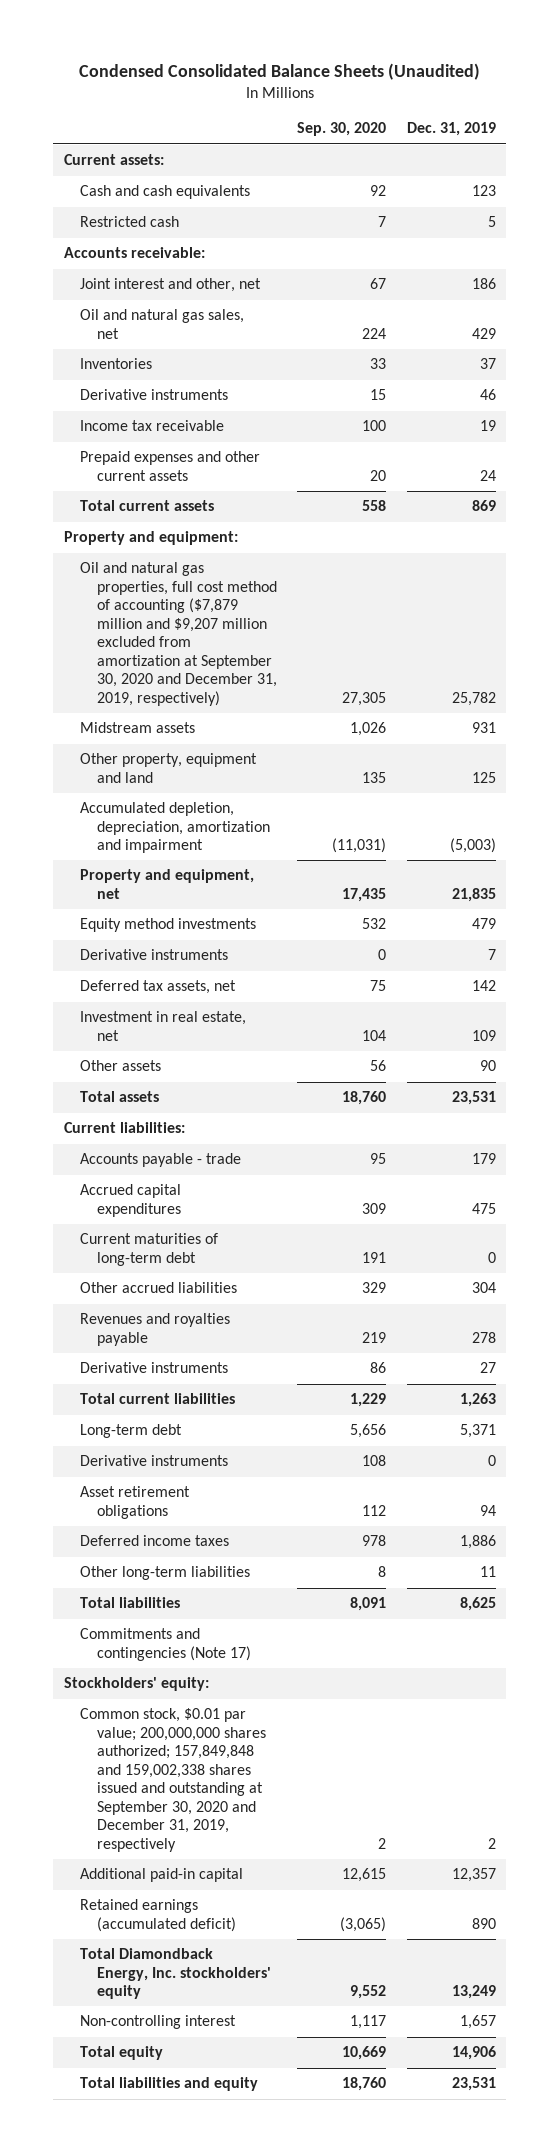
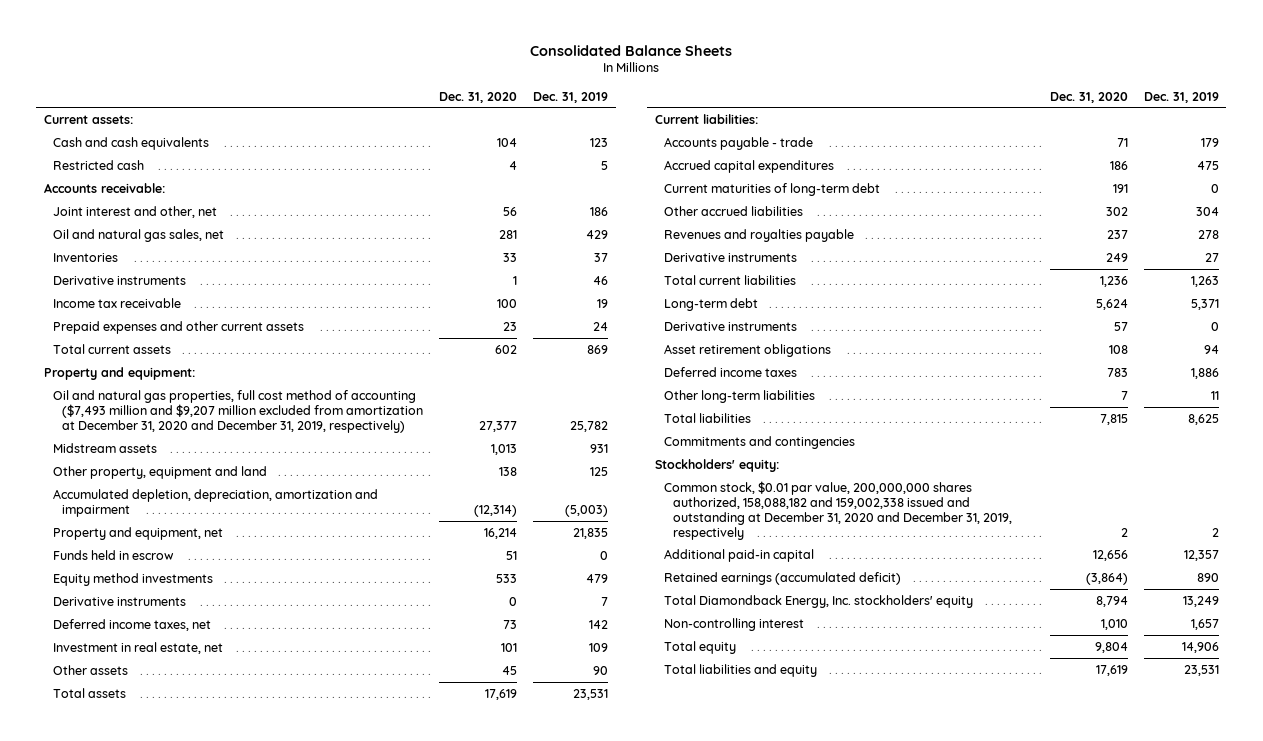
[78,63,480,81] Condensed Consolidated Balance Sheets (Unaudited) -> [530,44,733,56] Consolidated Balance Sheets
[297,122,387,137] Sep. 30, 2020 -> none
none -> [439,91,518,103] Dec. 31, 2020
[80,562,277,706] Oil and natural gas properties, full cost method of accounting ($7,879 million and $9,207 million excluded from amortization at September 30, 2020 and December 31, 2019, respectively) -> [53,389,424,433] Oil and natural gas properties, full cost method of accounting ($7,493 million and $9,207 million excluded from amortization at December 31, 2020 and December 31, 2019, respectively)
none -> [53,549,175,560] Funds held in escrow
[80,980,237,995] Deferred tax assets, net -> [53,618,212,631] Deferred income taxes, net
[80,1628,251,1661] Commitments and contingencies (Note 17) -> [663,435,855,449] Commitments and contingencies
[80,1708,266,1852] Common stock, $0.01 par value; 200,000,000 shares authorized; 157,849,848 and 159,002,338 shares issued and outstanding at September 30, 2020 and December 31, 2019, respectively -> [663,480,1013,540] Common stock, $0.01 par value, 200,000,000 shares authorized, 158,088,182 and 159,002,338 issued and outstanding at December 31, 2020 and December 31, 2019, respectively

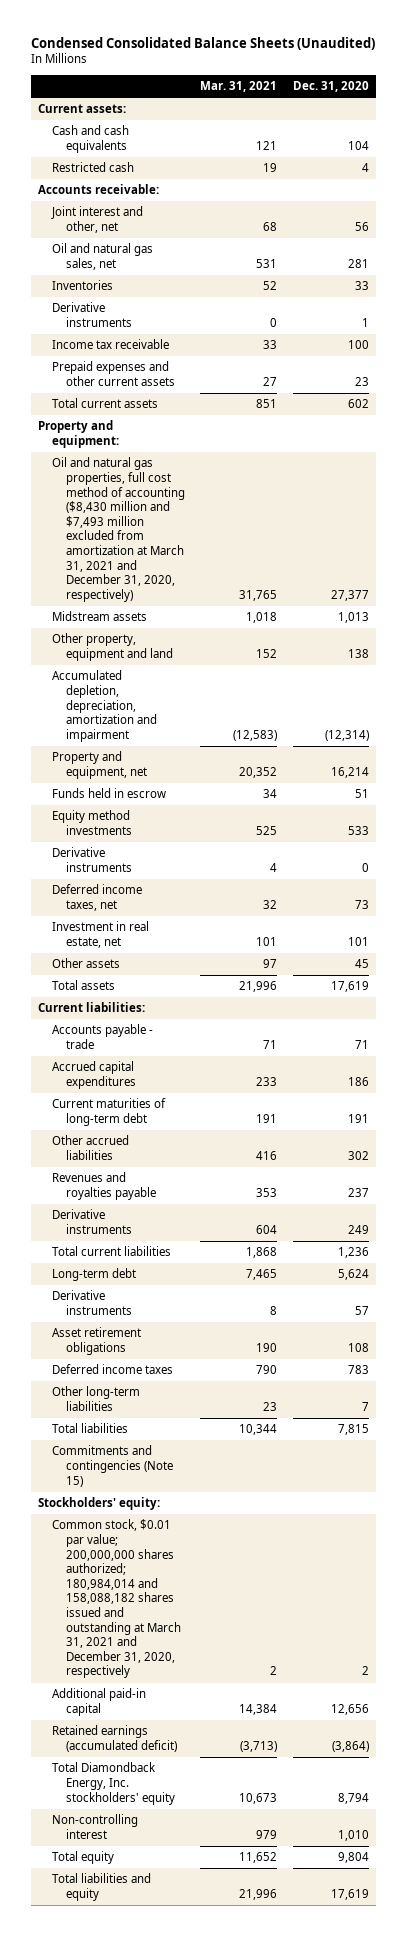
[530,44,733,56] Consolidated Balance Sheets -> [30,37,375,51] Condensed Consolidated Balance Sheets (Unaudited)
[533,91,609,103] Dec. 31, 2019 -> none
none -> [200,81,278,93] Mar. 31, 2021
[53,389,424,433] Oil and natural gas properties, full cost method of accounting ($7,493 million and $9,207 million excluded from amortization at December 31, 2020 and December 31, 2019, respectively) -> [52,457,186,602] Oil and natural gas properties, full cost method of accounting ($8,430 million and $7,493 million excluded from amortization at March 31, 2021 and December 31, 2020, respectively)
[663,435,855,449] Commitments and contingencies -> [52,1445,174,1487] Commitments and contingencies (Note 15)
[663,480,1013,540] Common stock, $0.01 par value, 200,000,000 shares authorized, 158,088,182 and 159,002,338 issued and outstanding at December 31, 2020 and December 31, 2019, respectively -> [52,1519,182,1679] Common stock, $0.01 par value; 200,000,000 shares authorized; 180,984,014 and 158,088,182 shares issued and outstanding at March 31, 2021 and December 31, 2020, respectively

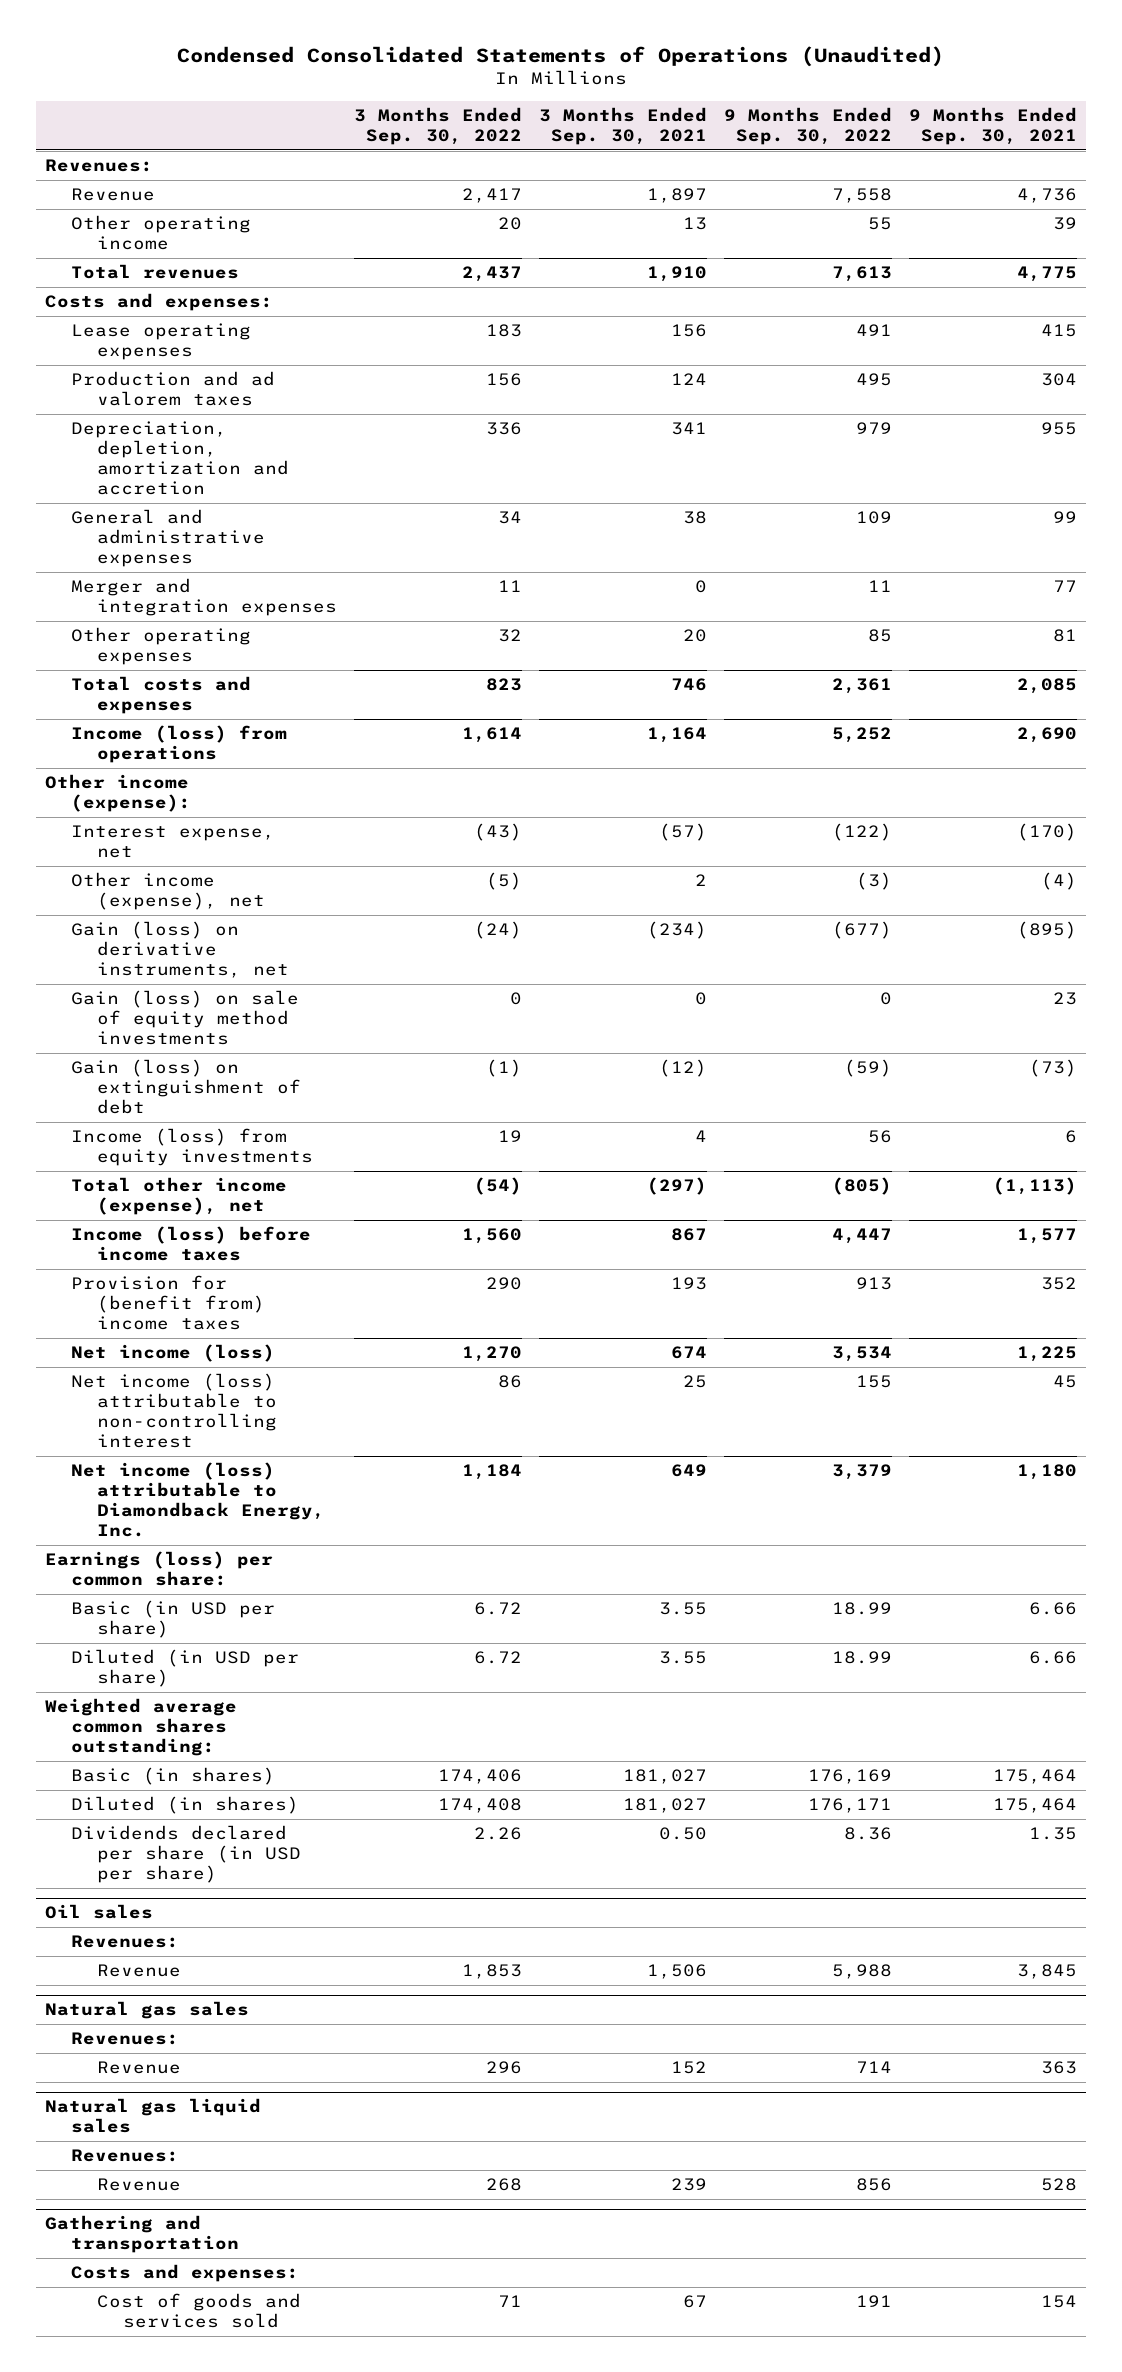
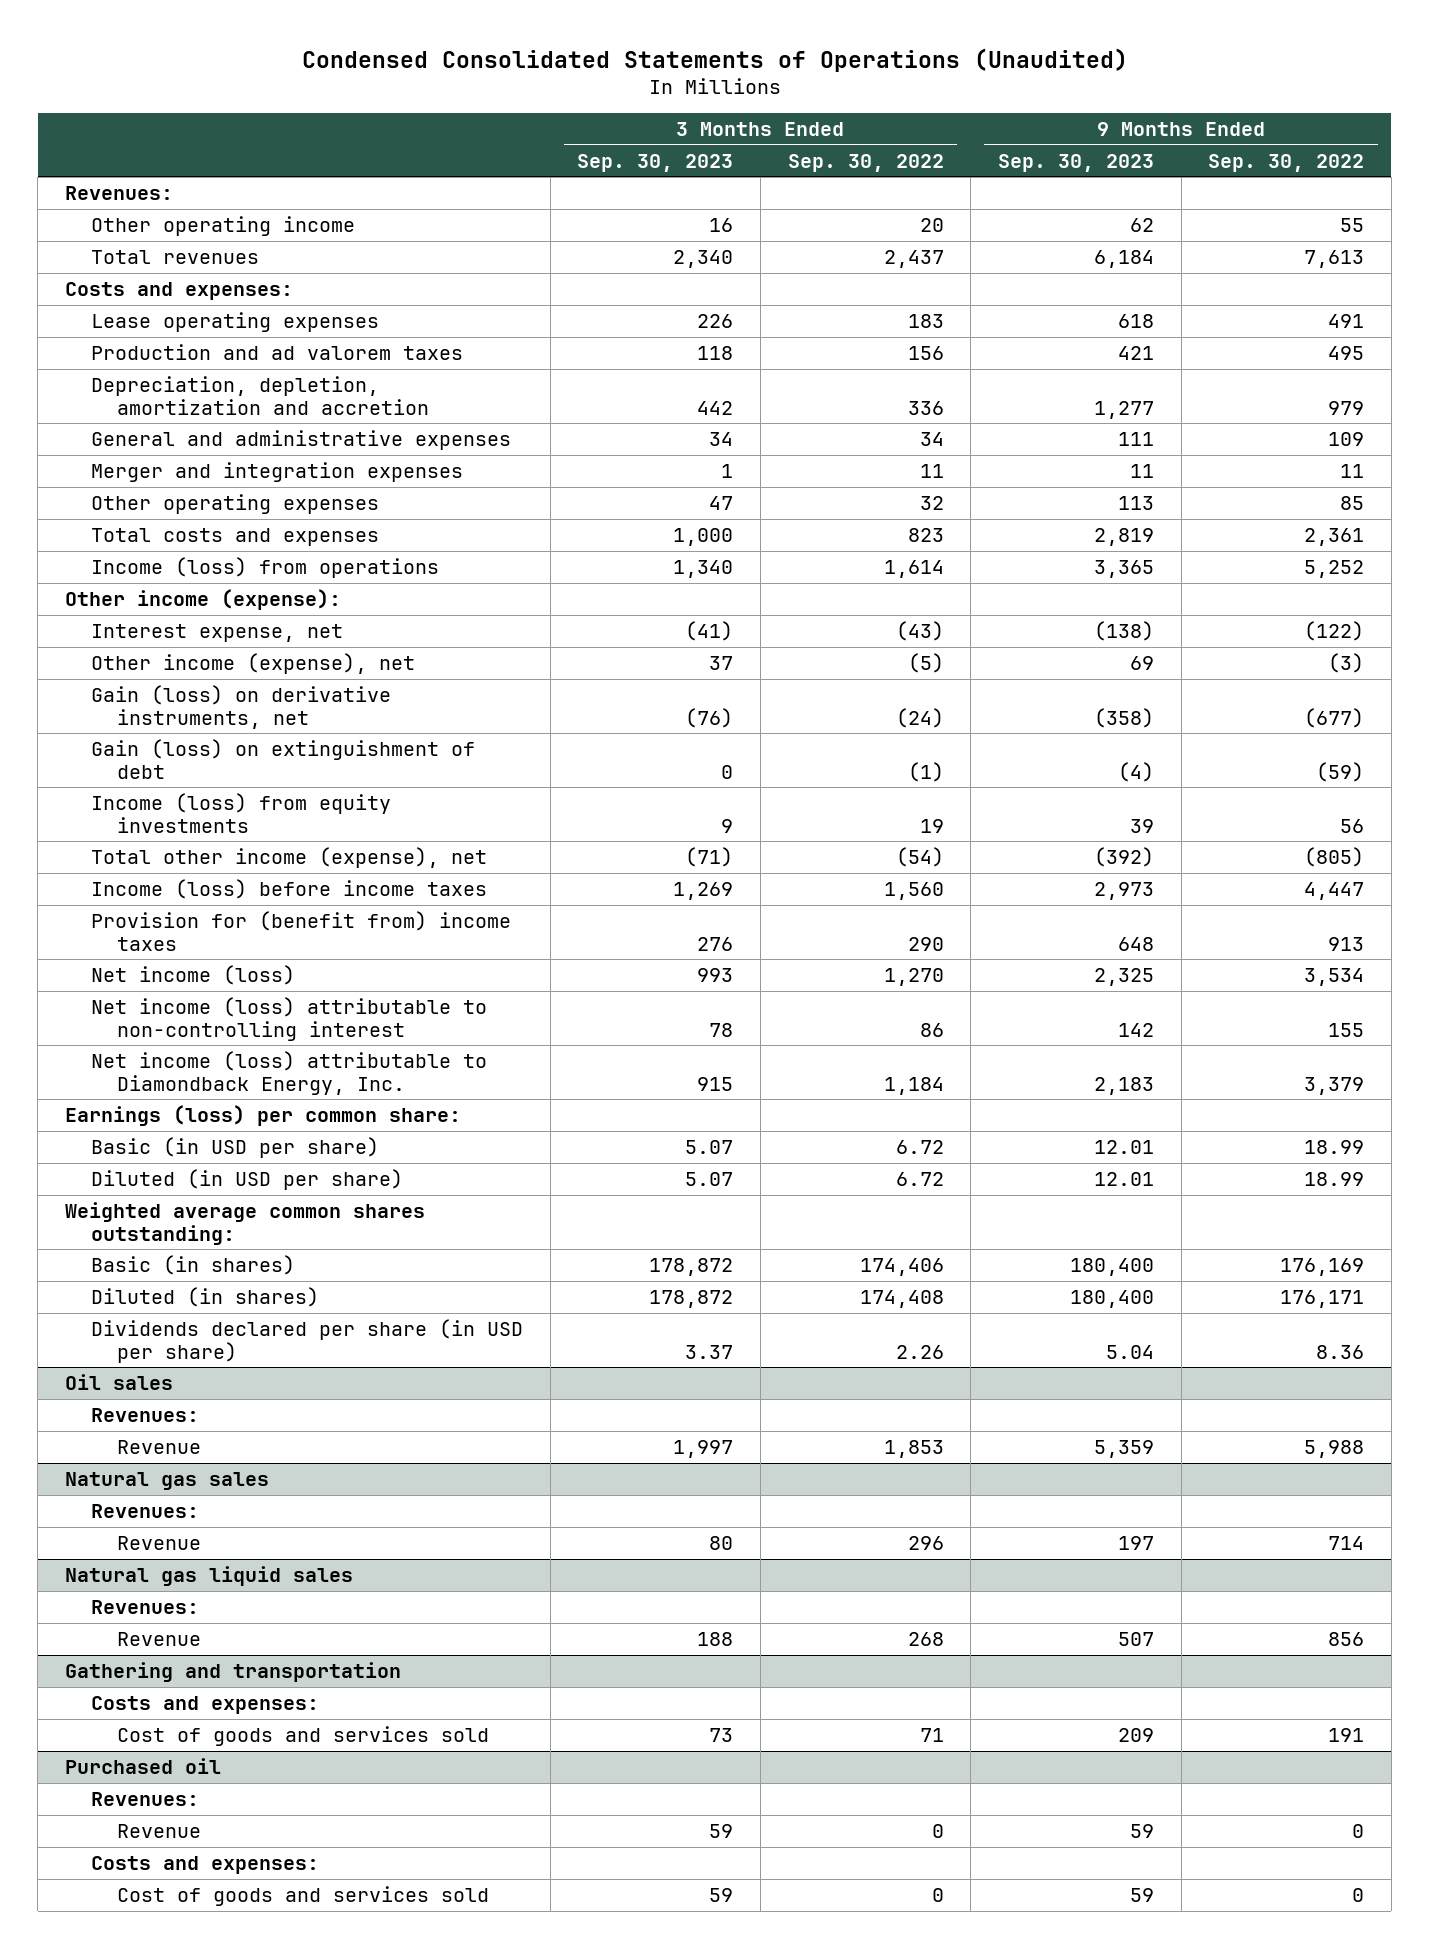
[538,106,707,145] 3 Months Ended Sep. 30, 2021 -> none
[908,106,1077,145] 9 Months Ended Sep. 30, 2021 -> none
none -> [577,153,734,172] Sep. 30, 2023
none -> [997,153,1154,172] Sep. 30, 2023
[70,188,155,202] Revenue -> none
[70,990,299,1046] Gain (loss) on sale of equity method investments -> none
none -> [64,1757,221,1774] Purchased oil
none -> [90,1791,199,1806] Revenues:
none -> [117,1823,202,1838] Revenue
none -> [90,1855,319,1874] Costs and expenses:
none -> [117,1885,490,1906] Cost of goods and services sold

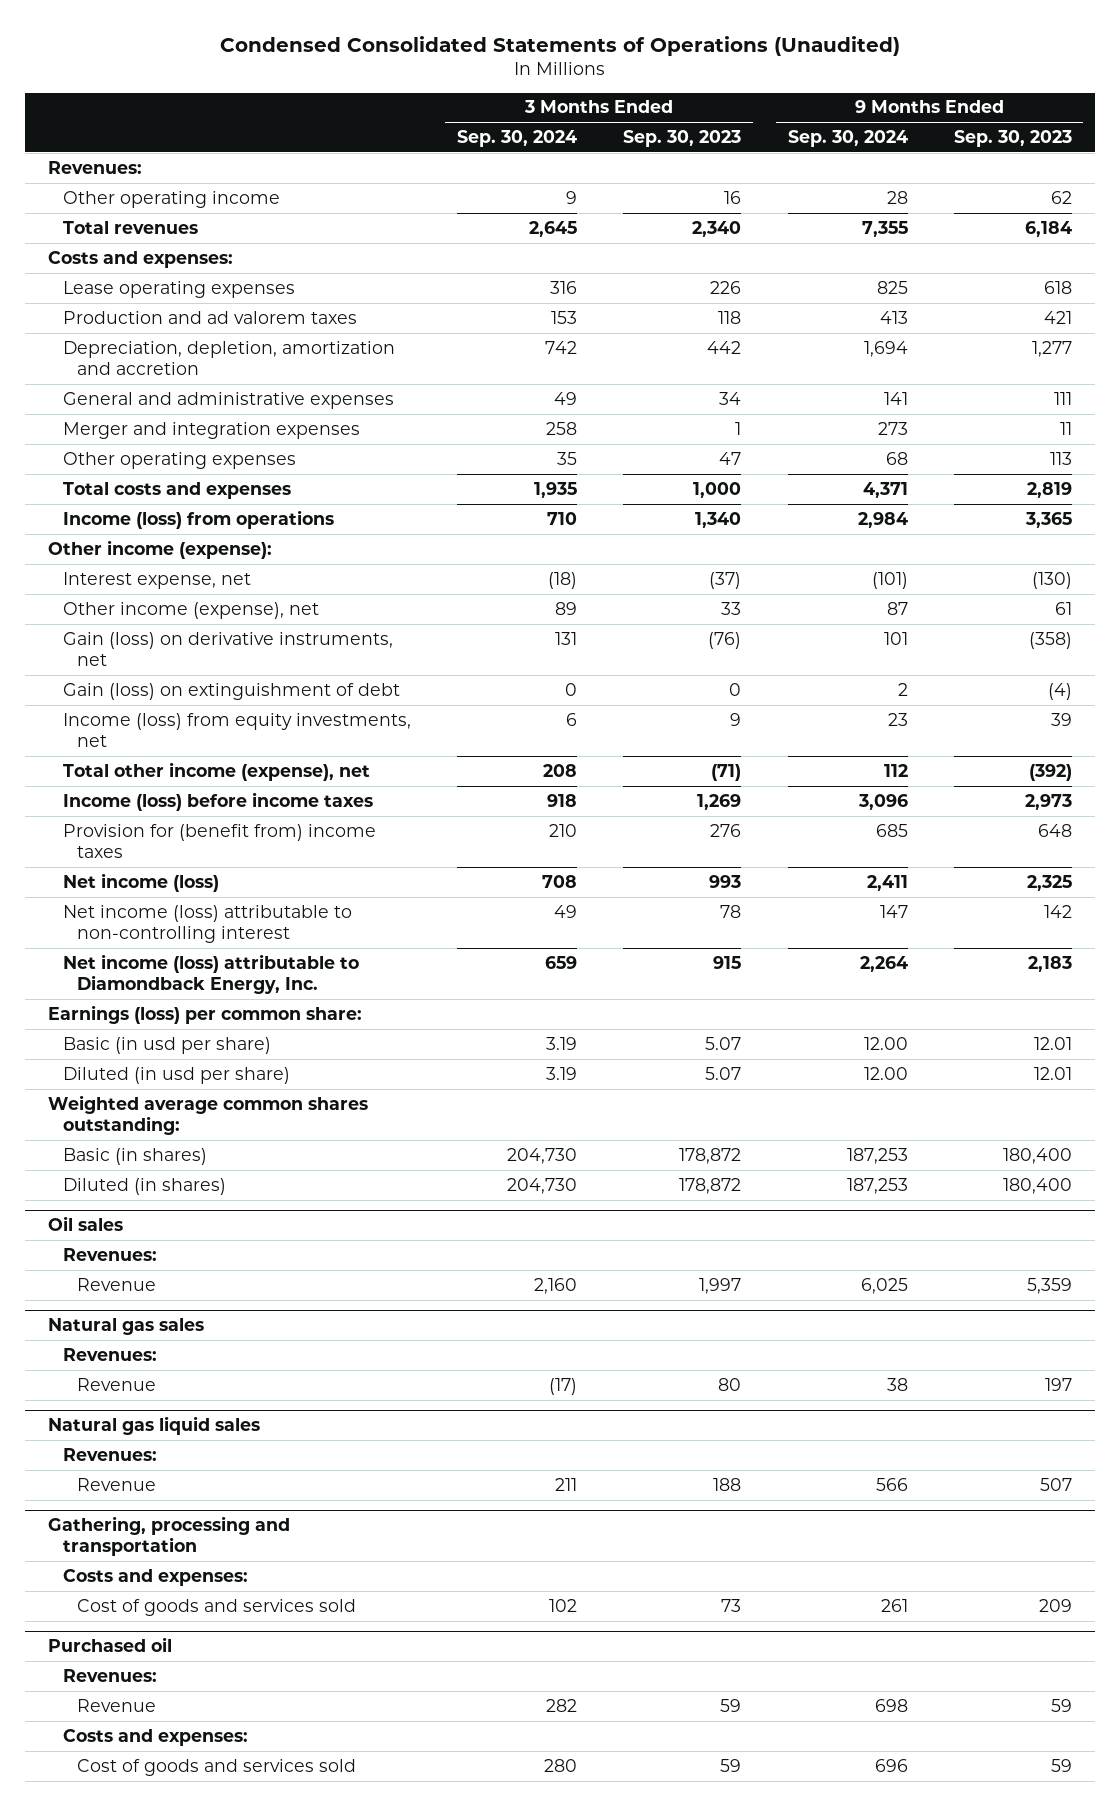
[787,153,944,172] Sep. 30, 2022 -> none
[1208,153,1365,172] Sep. 30, 2022 -> none
none -> [457,130,578,148] Sep. 30, 2024
none -> [787,130,908,148] Sep. 30, 2024
[685,620,734,641] (41) -> [709,571,742,589] (37)
[1093,620,1154,641] (138) -> [1031,571,1072,589] (130)
[709,655,734,670] 37 -> [721,601,742,615] 33
[1129,655,1154,670] 69 -> [1054,601,1072,615] 61
[90,792,391,833] Income (loss) from equity investments -> [62,712,411,747] Income (loss) from equity investments, net
[90,1136,379,1158] Basic (in USD per share) -> [62,1036,271,1054] Basic (in usd per share)
[90,1168,403,1190] Diluted (in USD per share) -> [62,1066,290,1084] Diluted (in usd per share)
[90,1318,523,1363] Dividends declared per share (in USD per share) -> none
[64,1661,401,1682] Gathering and transportation -> [48,1516,291,1557] Gathering, processing and transportation

